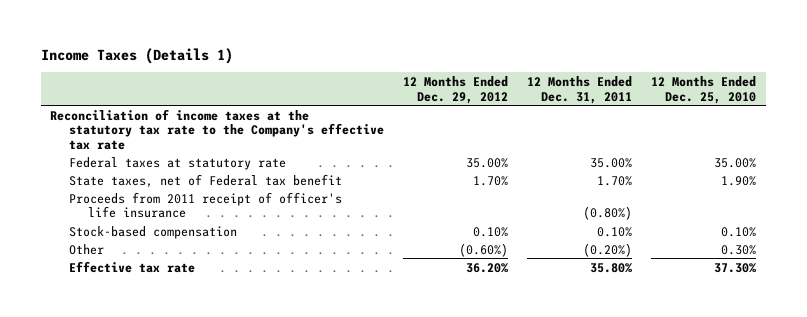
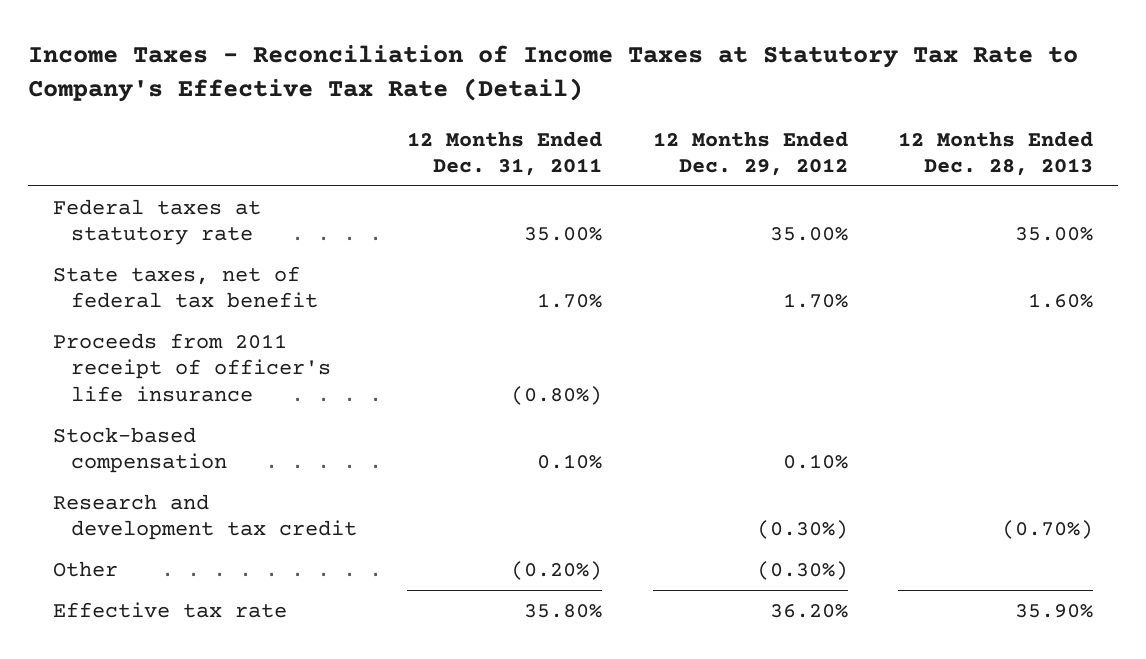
[40,47,233,64] Income Taxes (Details 1) -> [27,45,1078,103] Income Taxes - Reconciliation of Income Taxes at Statutory Tax Rate to Company's Effective Tax Rate (Detail)
[651,75,757,104] 12 Months Ended Dec. 25, 2010 -> none
none -> [897,130,1093,176] 12 Months Ended Dec. 28, 2013
[50,108,385,150] Reconciliation of income taxes at the statutory tax rate to the Company's effective tax rate -> none
[69,173,343,188] State taxes, net of Federal tax benefit -> [52,265,318,309] State taxes, net of federal tax benefit
none -> [52,493,357,541] Research and development tax credit
[459,242,509,257] (0.60%) -> [756,560,848,580] (0.30%)

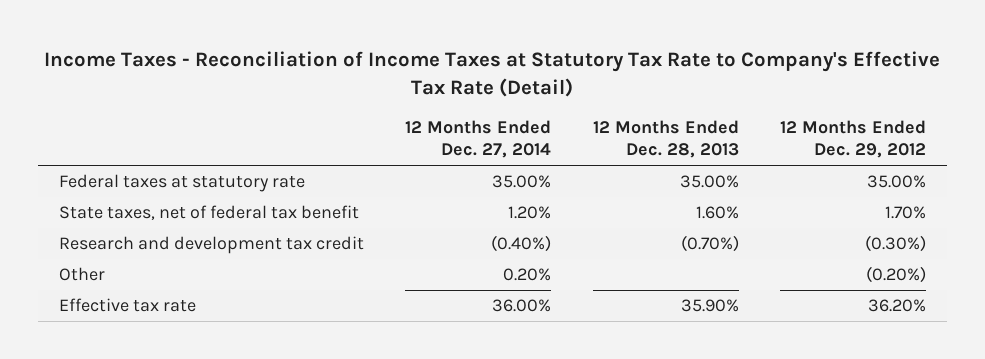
[407,130,603,176] 12 Months Ended Dec. 31, 2011 -> none
none -> [405,120,552,159] 12 Months Ended Dec. 27, 2014
[52,332,331,402] Proceeds from 2011 receipt of officer's life insurance -> none
[52,426,227,474] Stock-based compensation -> none
[756,560,848,580] (0.30%) -> [865,266,926,284] (0.20%)

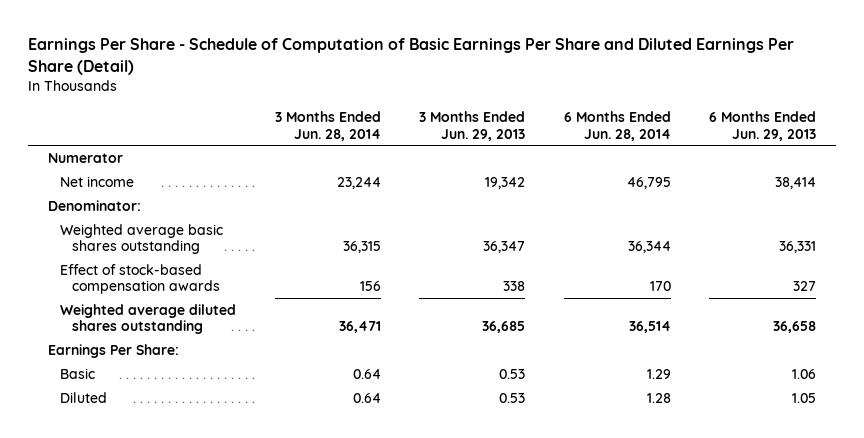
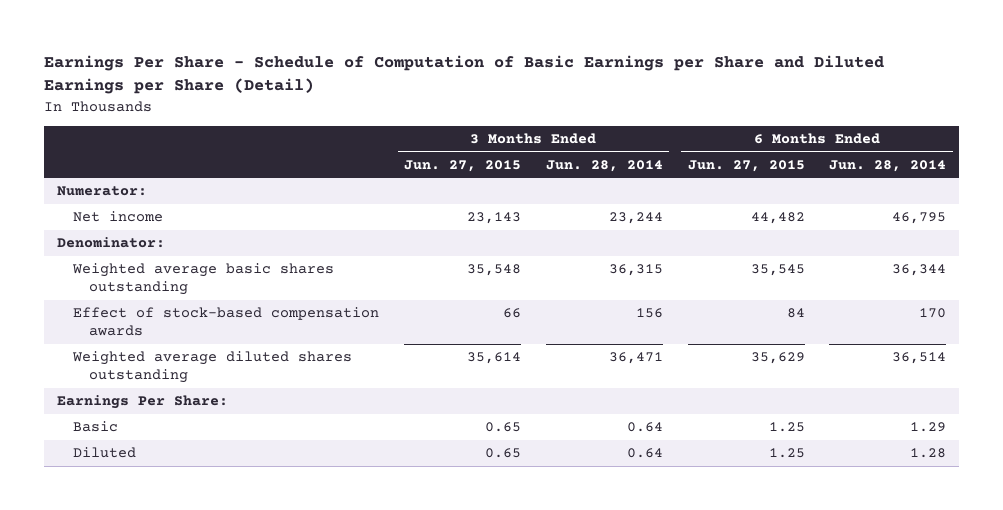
[28,38,795,76] Earnings Per Share - Schedule of Computation of Basic Earnings Per Share and Diluted Earnings Per Share (Detail) -> [44,55,885,95] Earnings Per Share - Schedule of Computation of Basic Earnings per Share and Diluted Earnings per Share (Detail)
[419,110,526,141] 3 Months Ended Jun. 29, 2013 -> none
[709,110,817,141] 6 Months Ended Jun. 29, 2013 -> none
none -> [403,159,521,172] Jun. 27, 2015
none -> [687,159,805,172] Jun. 27, 2015
[47,152,123,163] Numerator -> [56,186,147,197] Numerator:

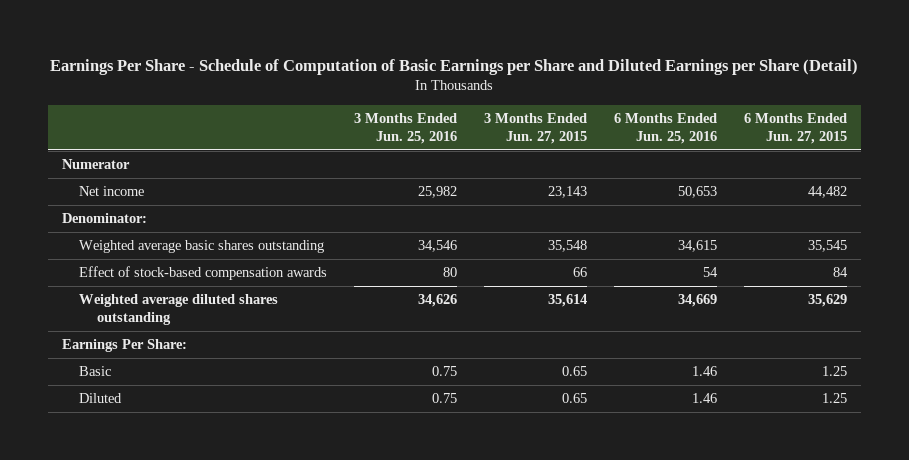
[545,159,663,172] Jun. 28, 2014 -> none
[829,159,947,172] Jun. 28, 2014 -> none
none -> [354,112,458,145] 3 Months Ended Jun. 25, 2016
none -> [614,112,718,145] 6 Months Ended Jun. 25, 2016
[56,186,147,197] Numerator: -> [61,159,130,170] Numerator

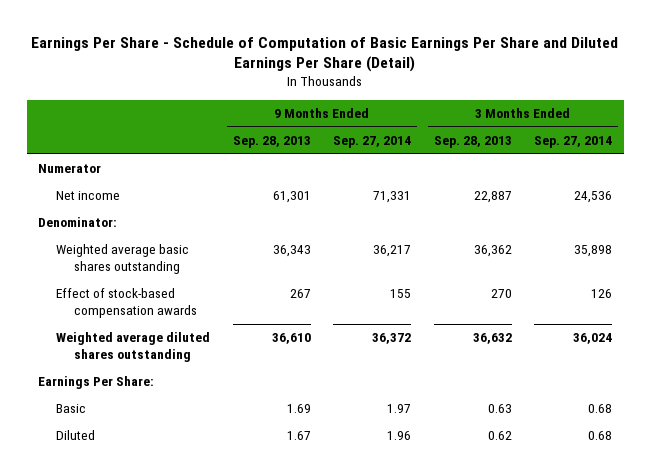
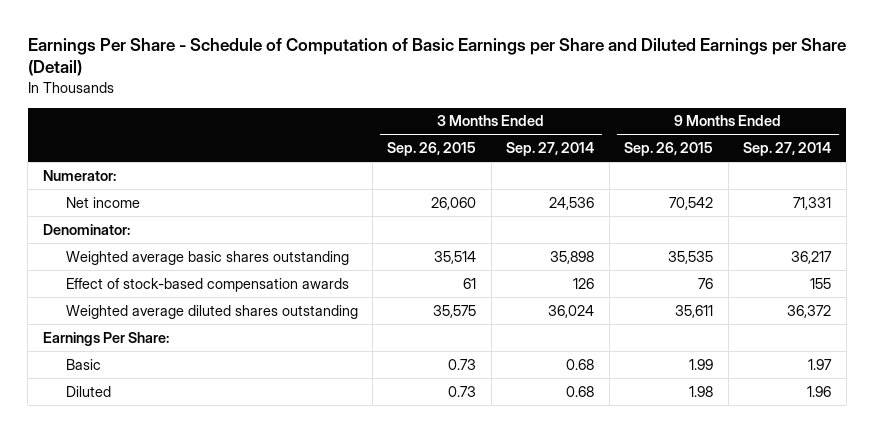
[31,36,619,73] Earnings Per Share - Schedule of Computation of Basic Earnings Per Share and Diluted Earnings Per Share (Detail) -> [27,37,846,77] Earnings Per Share - Schedule of Computation of Basic Earnings per Share and Diluted Earnings per Share (Detail)
[232,136,311,149] Sep. 28, 2013 -> none
[433,136,512,149] Sep. 28, 2013 -> none
none -> [387,142,477,157] Sep. 26, 2015
none -> [624,142,714,157] Sep. 26, 2015
[38,164,102,174] Numerator -> [42,169,116,181] Numerator:

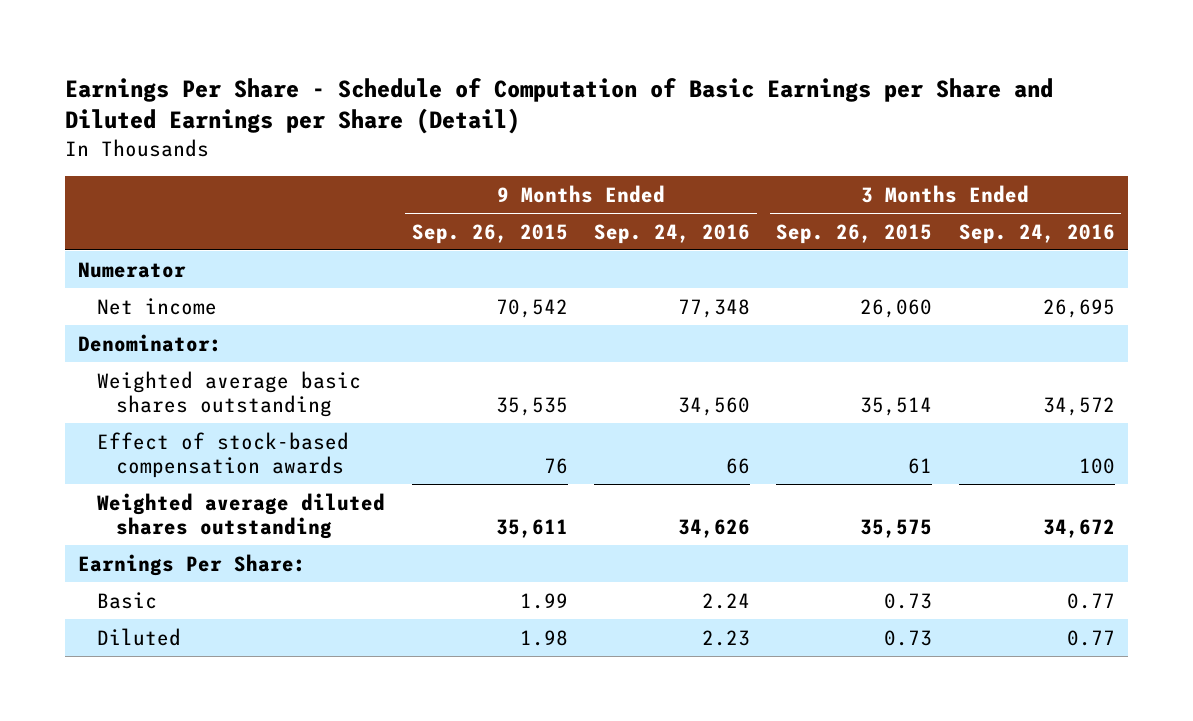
[506,142,595,157] Sep. 27, 2014 -> none
[743,142,832,157] Sep. 27, 2014 -> none
none -> [594,223,751,244] Sep. 24, 2016
none -> [958,223,1115,244] Sep. 24, 2016
[42,169,116,181] Numerator: -> [78,261,187,278] Numerator

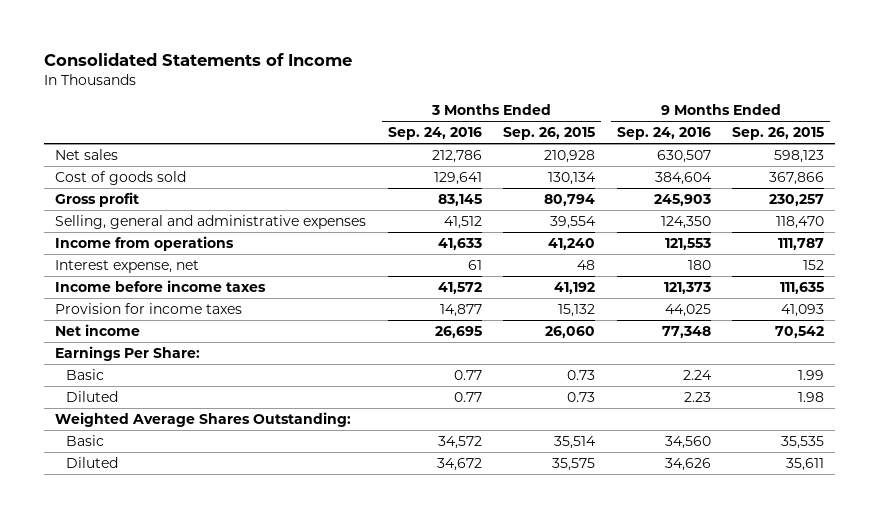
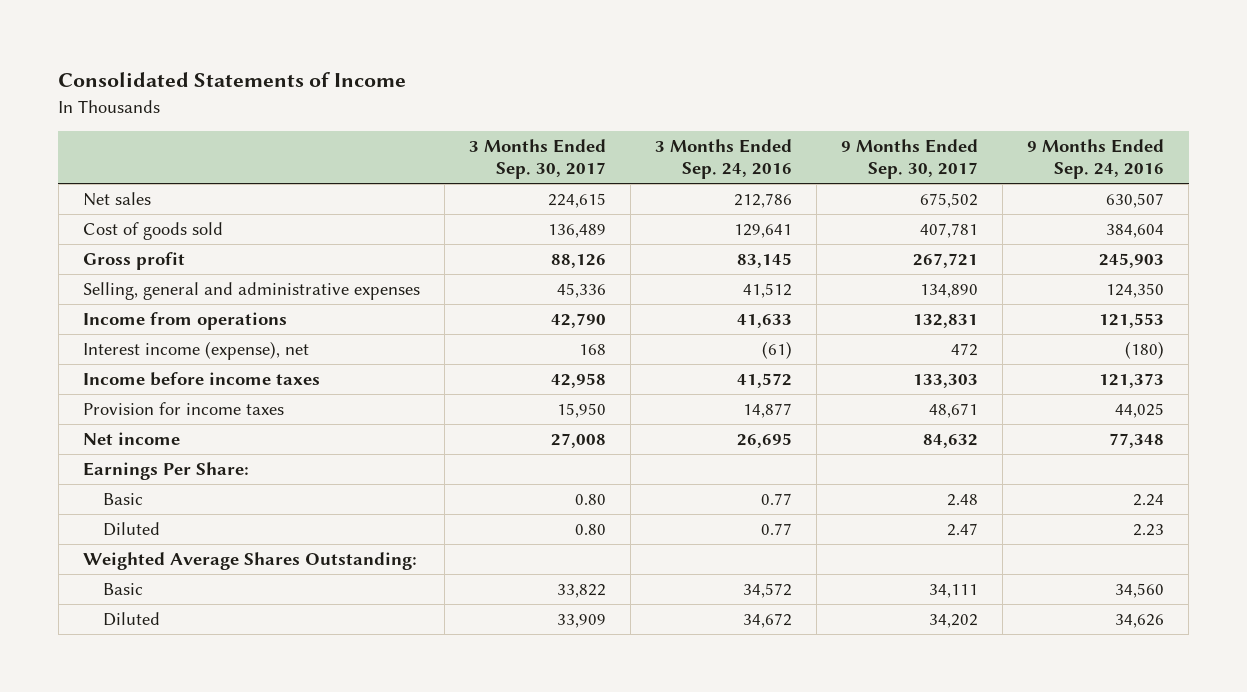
[503,127,596,141] Sep. 26, 2015 -> none
[732,127,825,141] Sep. 26, 2015 -> none
none -> [469,139,607,180] 3 Months Ended Sep. 30, 2017
none -> [841,139,979,180] 9 Months Ended Sep. 30, 2017
[55,259,200,273] Interest expense, net -> [83,341,310,361] Interest income (expense), net
[467,259,482,270] 61 -> [762,341,793,360] (61)
[687,259,711,270] 180 -> [1125,341,1165,360] (180)

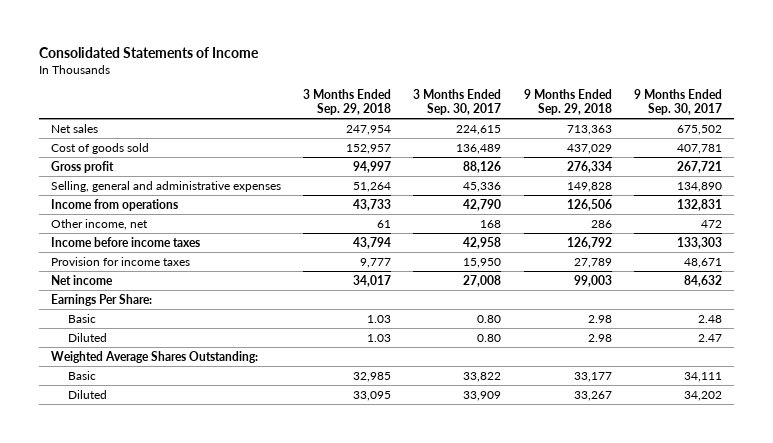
[655,139,793,180] 3 Months Ended Sep. 24, 2016 -> none
[1027,139,1165,180] 9 Months Ended Sep. 24, 2016 -> none
none -> [302,89,391,116] 3 Months Ended Sep. 29, 2018
none -> [523,89,612,116] 9 Months Ended Sep. 29, 2018
[83,341,310,361] Interest income (expense), net -> [50,218,148,230] Other income, net

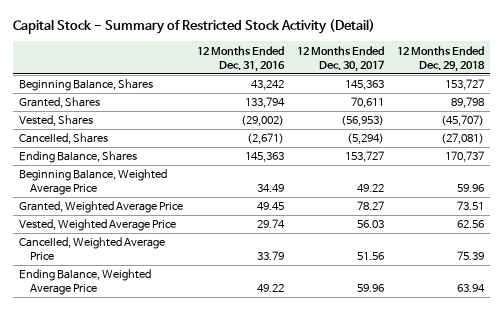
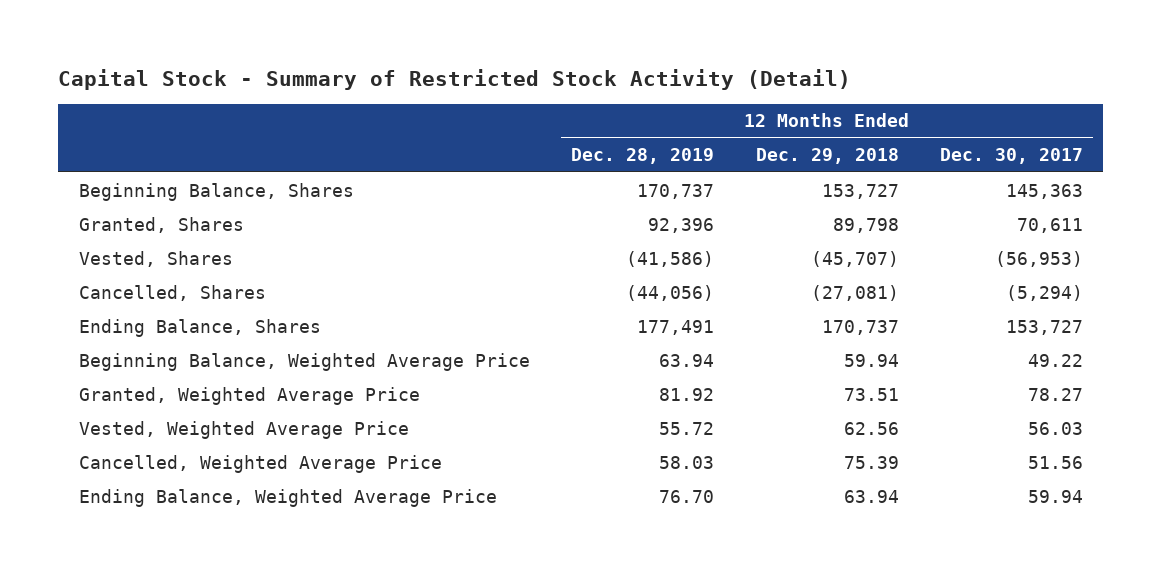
[196,45,285,72] 12 Months Ended Dec. 31, 2016 -> none
none -> [571,148,715,165] Dec. 28, 2019
[456,184,484,193] 59.96 -> [843,353,899,367] 59.94
[356,284,384,293] 59.96 -> [1027,489,1083,503] 59.94

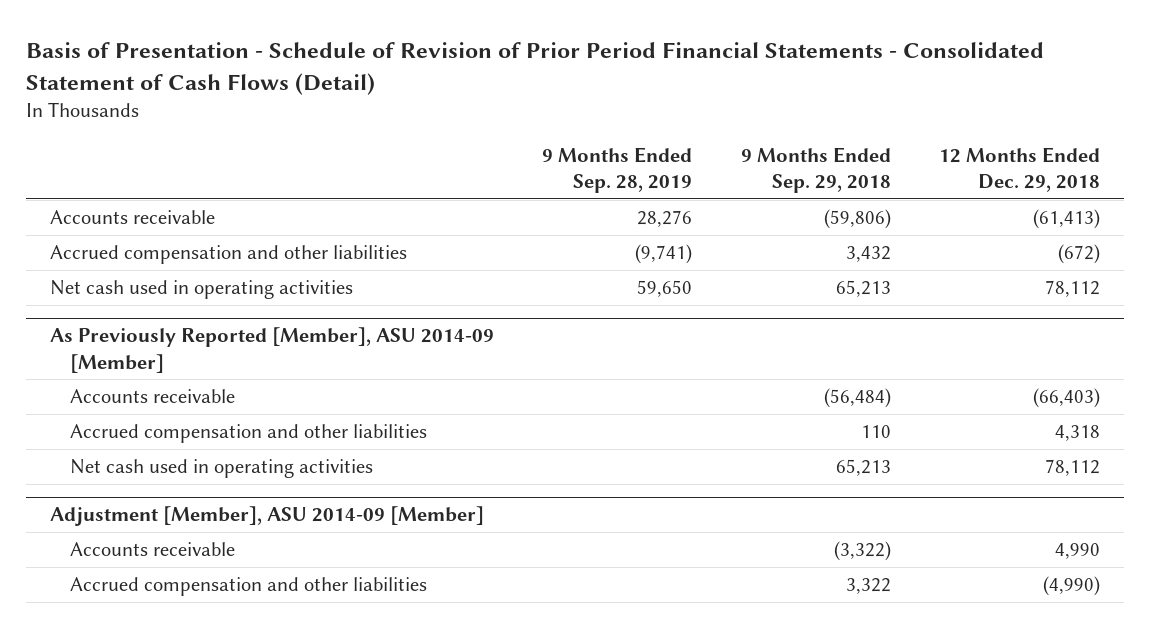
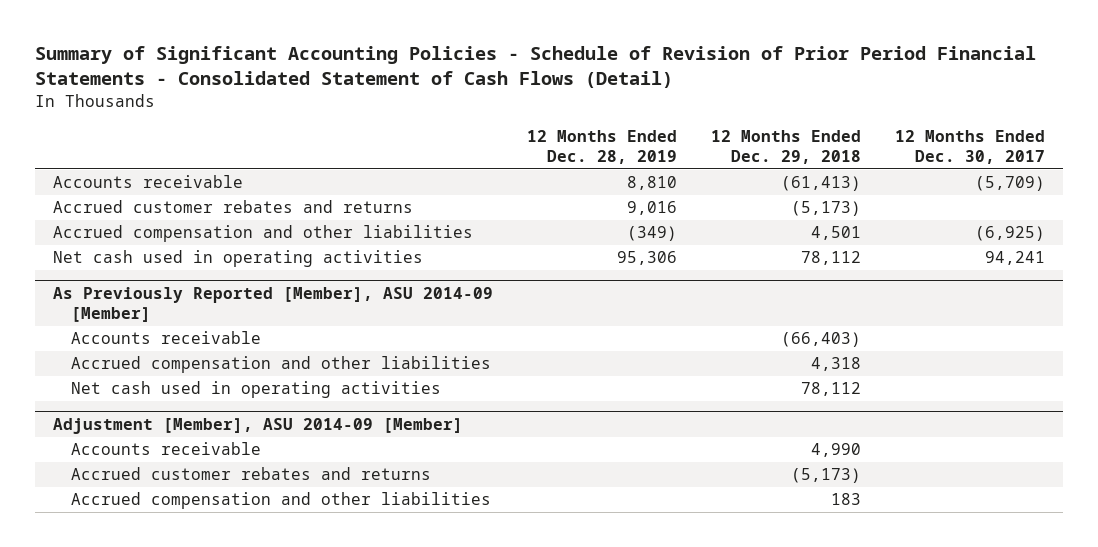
[25,41,1044,95] Basis of Presentation - Schedule of Revision of Prior Period Financial Statements - Consolidated Statement of Cash Flows (Detail) -> [35,46,1037,89] Summary of Significant Accounting Policies - Schedule of Revision of Prior Period Financial Statements - Consolidated Statement of Cash Flows (Detail)
[542,146,693,194] 9 Months Ended Sep. 28, 2019 -> none
[740,146,891,194] 9 Months Ended Sep. 29, 2018 -> none
none -> [526,129,677,164] 12 Months Ended Dec. 28, 2019
none -> [895,129,1046,164] 12 Months Ended Dec. 30, 2017
none -> [52,200,413,214] Accrued customer rebates and returns
[1057,243,1100,264] (672) -> [811,226,862,241] 4,501
none -> [70,467,431,481] Accrued customer rebates and returns
[1042,575,1100,596] (4,990) -> [831,493,862,506] 183

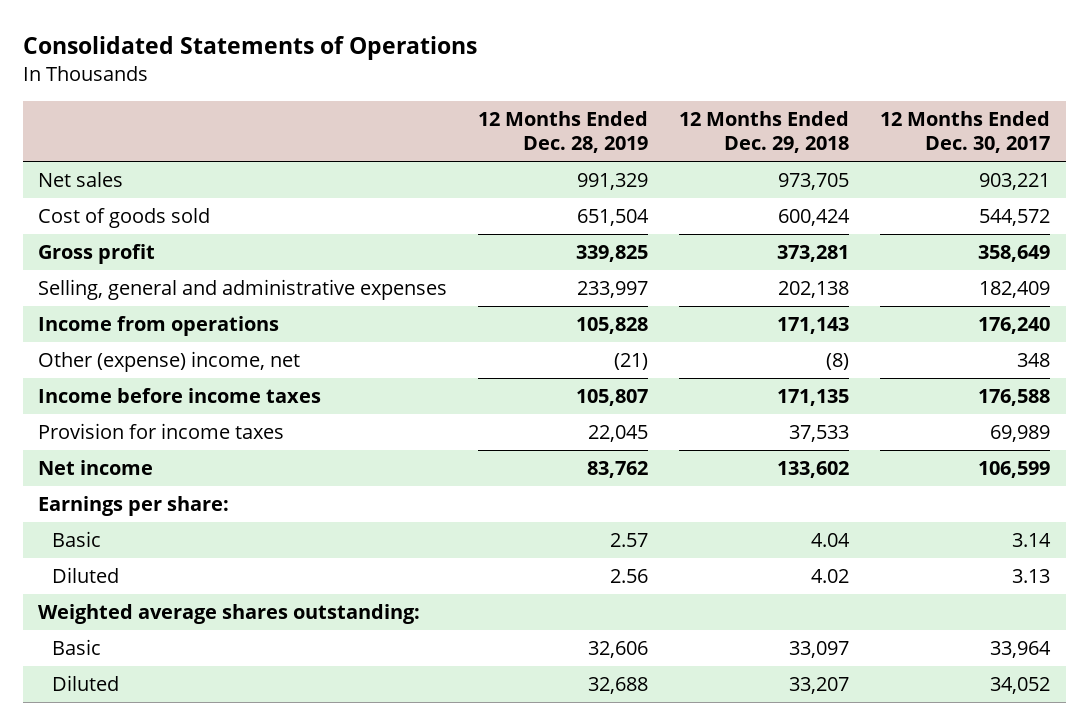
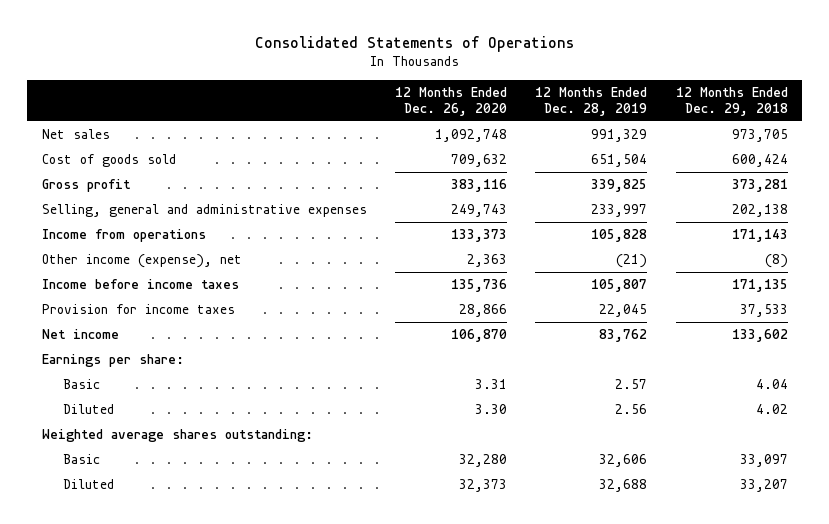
[880,110,1051,154] 12 Months Ended Dec. 30, 2017 -> none
none -> [395,87,508,116] 12 Months Ended Dec. 26, 2020
[38,350,301,372] Other (expense) income, net -> [41,254,242,269] Other income (expense), net

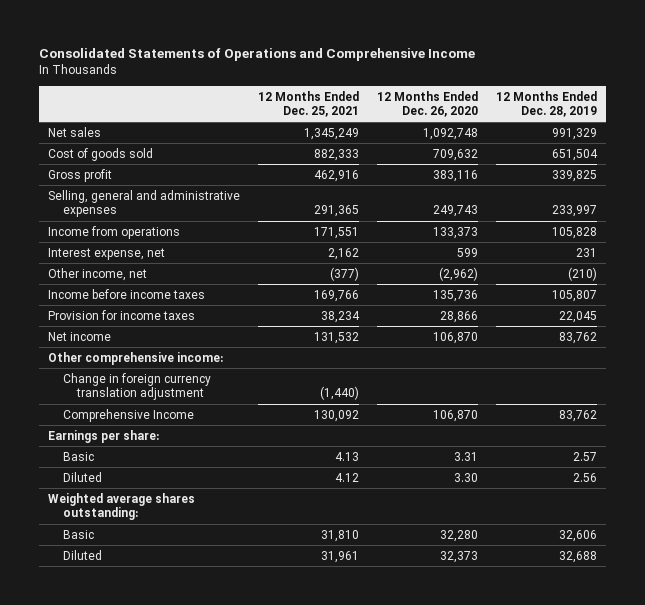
[254,36,574,53] Consolidated Statements of Operations -> [39,47,476,61] Consolidated Statements of Operations and Comprehensive Income
[675,87,788,116] 12 Months Ended Dec. 29, 2018 -> none
none -> [257,90,359,118] 12 Months Ended Dec. 25, 2021
none -> [48,247,166,260] Interest expense, net
[41,254,242,269] Other income (expense), net -> [48,267,148,281] Other income, net
[467,254,508,268] 2,363 -> [438,266,478,281] (2,962)
[616,254,648,269] (21) -> [567,266,597,281] (210)
none -> [48,351,224,365] Other comprehensive income:
none -> [62,372,211,401] Change in foreign currency translation adjustment
none -> [62,408,194,422] Comprehensive Income

